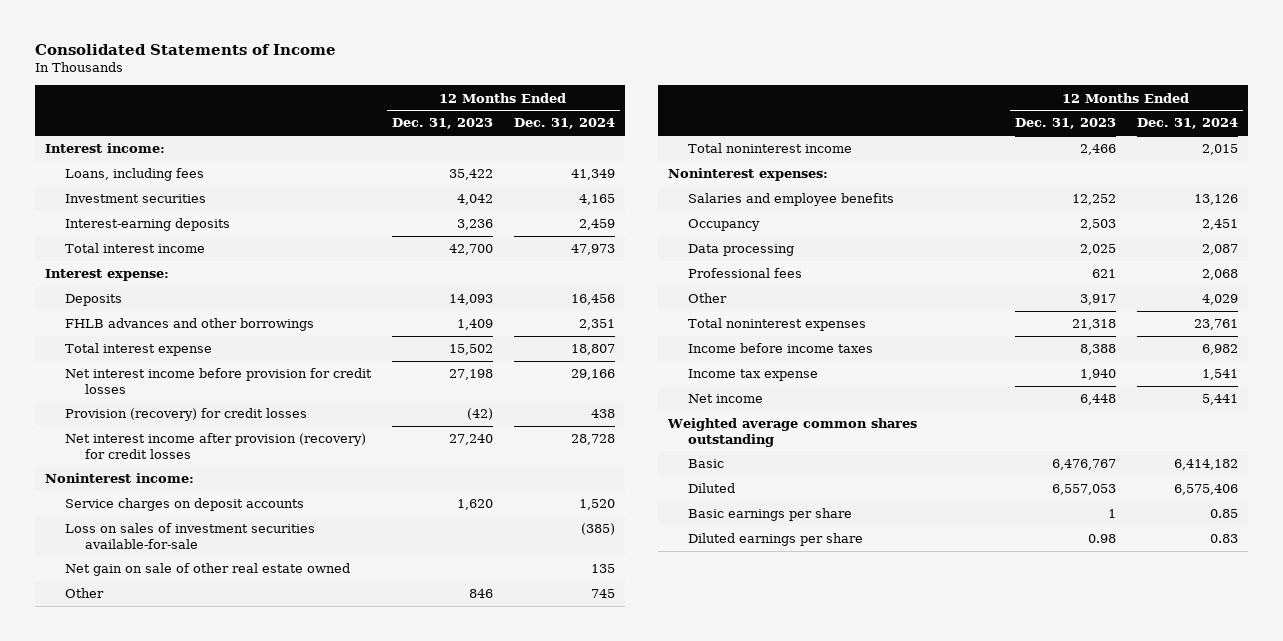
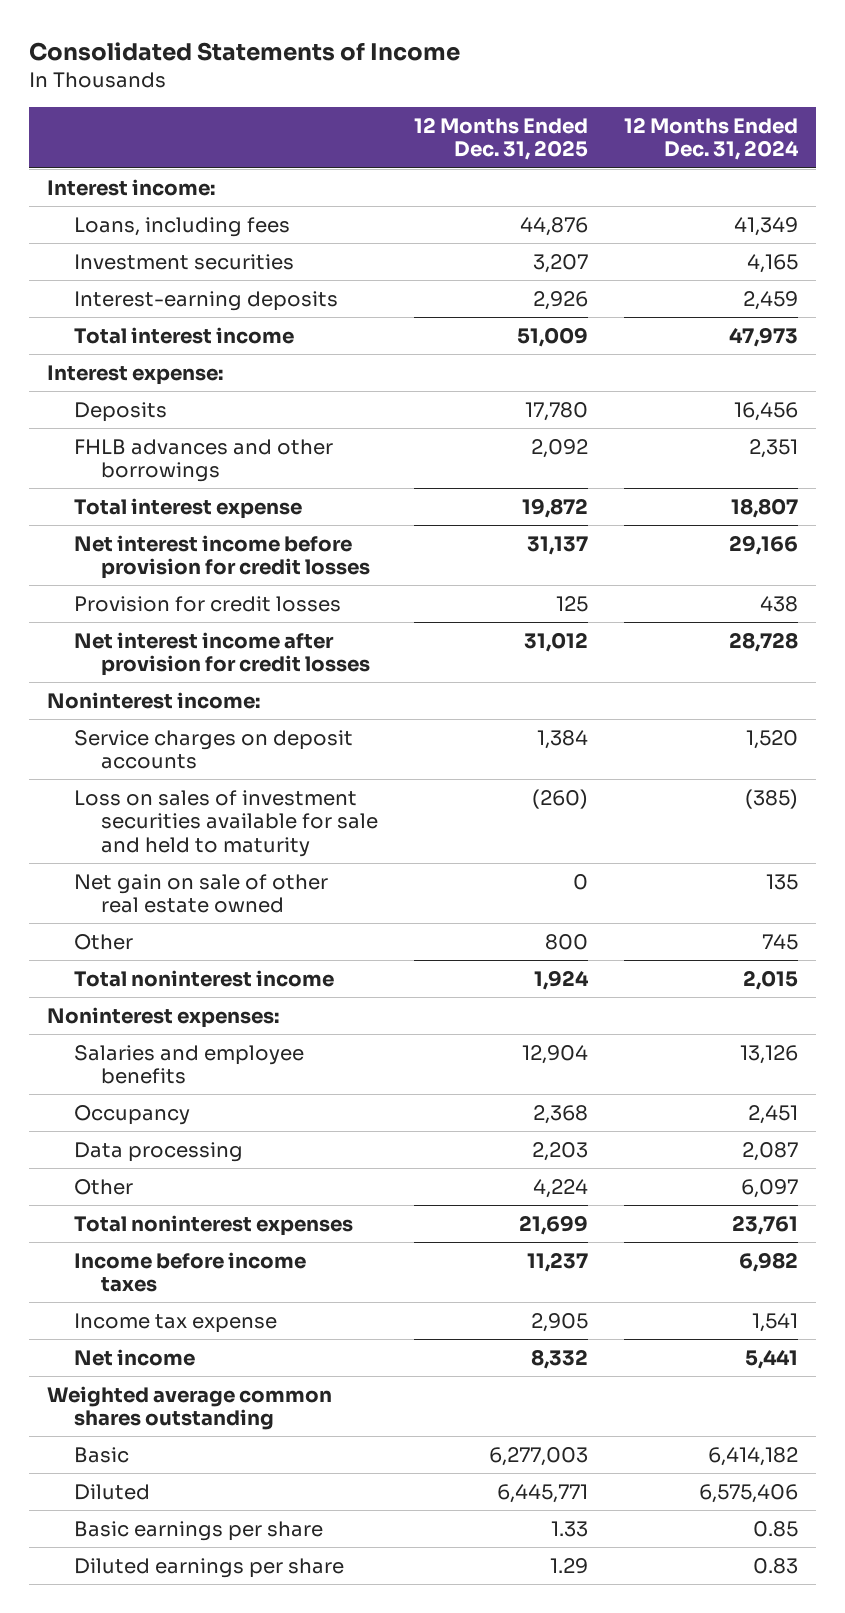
[391,118,493,130] Dec. 31, 2023 -> none
none -> [414,116,589,161] 12 Months Ended Dec. 31, 2025
[65,408,308,422] Provision (recovery) for credit losses -> [73,595,341,612] Provision for credit losses
[65,433,367,459] Net interest income after provision (recovery) for credit losses -> [73,631,371,677] Net interest income after provision for credit losses
[65,523,316,549] Loss on sales of investment securities available-for-sale -> [73,789,379,857] Loss on sales of investment securities available for sale and held to maturity
[687,268,802,279] Professional fees -> none
[1201,294,1238,306] 4,029 -> [741,1178,799,1198] 6,097

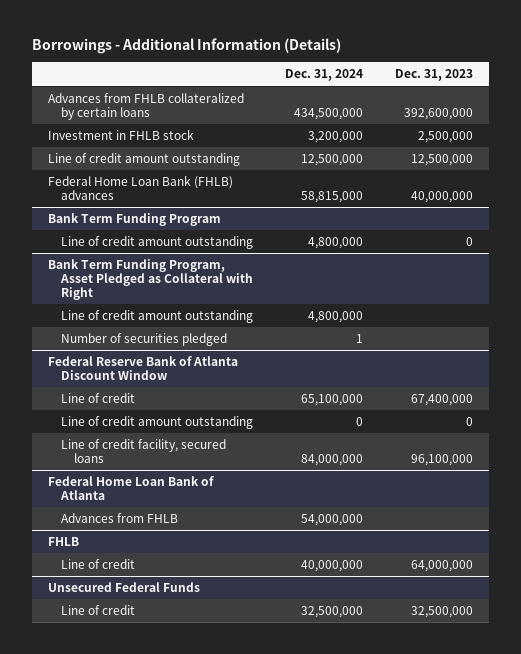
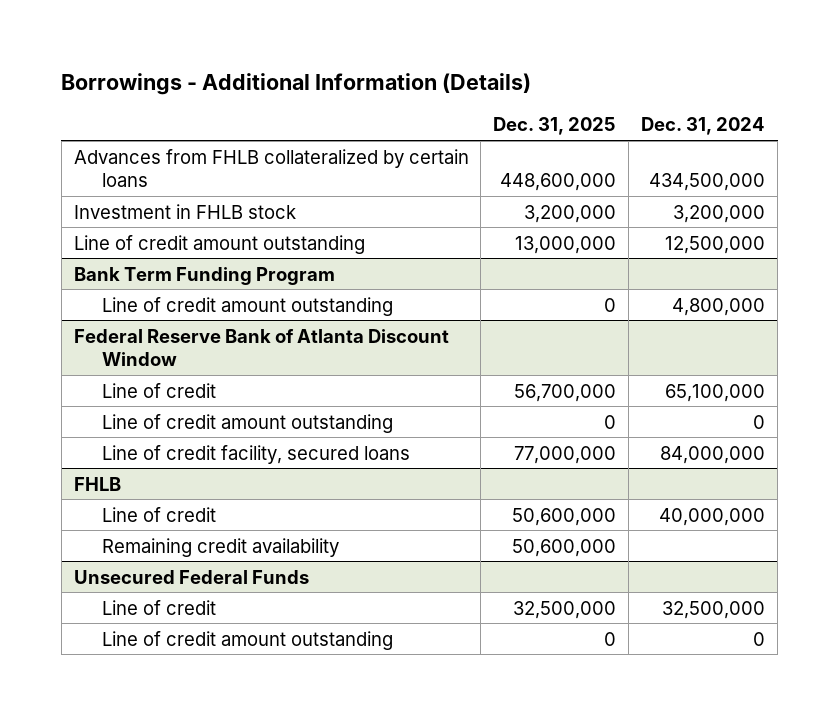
[395,69,474,82] Dec. 31, 2023 -> none
none -> [493,117,617,136] Dec. 31, 2025
[47,175,233,200] Federal Home Loan Bank (FHLB) advances -> none
[47,259,253,300] Bank Term Funding Program, Asset Pledged as Collateral with Right -> none
[60,310,253,324] Line of credit amount outstanding -> none
[60,333,227,347] Number of securities pledged -> none
[47,476,214,500] Federal Home Loan Bank of Atlanta -> none
[60,513,178,524] Advances from FHLB -> none
none -> [102,537,340,557] Remaining credit availability
none -> [102,630,394,650] Line of credit amount outstanding

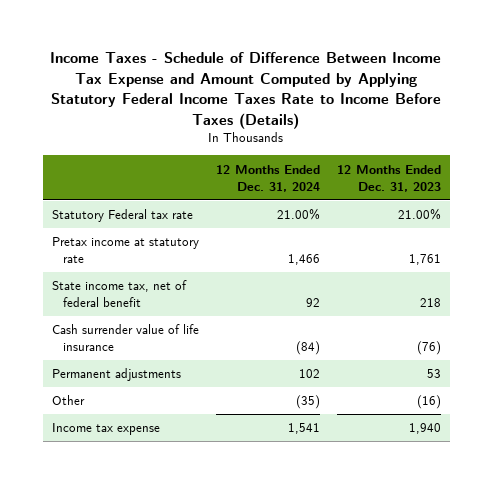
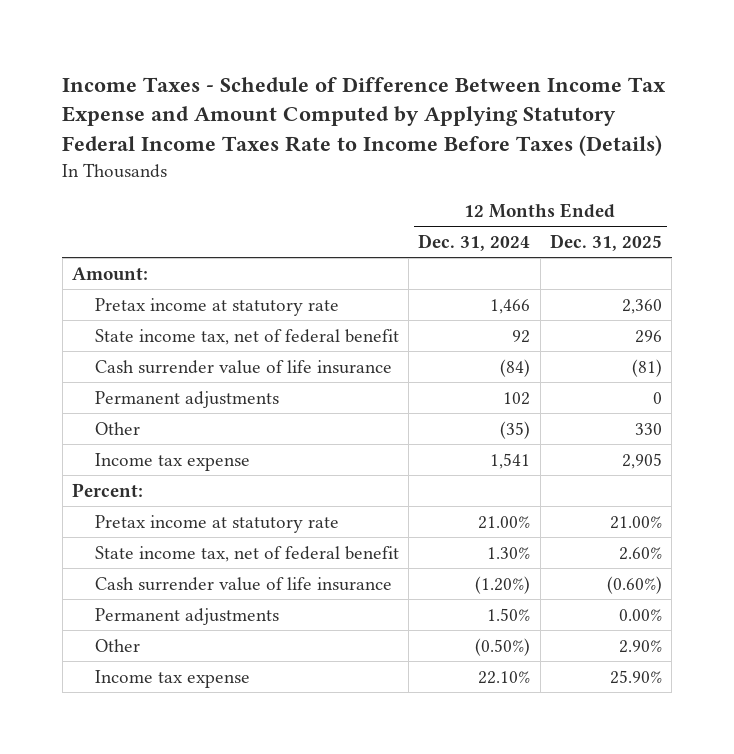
[337,164,442,192] 12 Months Ended Dec. 31, 2023 -> none
none -> [549,234,662,252] Dec. 31, 2025
[51,209,193,223] Statutory Federal tax rate -> none
none -> [71,266,148,281] Amount:
none -> [71,482,143,497] Percent:
none -> [94,514,339,533] Pretax income at statutory rate
none -> [94,545,399,562] State income tax, net of federal benefit
none -> [94,576,392,591] Cash surrender value of life insurance
none -> [94,607,279,625] Permanent adjustments
none -> [94,638,140,652] Other
none -> [94,669,250,688] Income tax expense

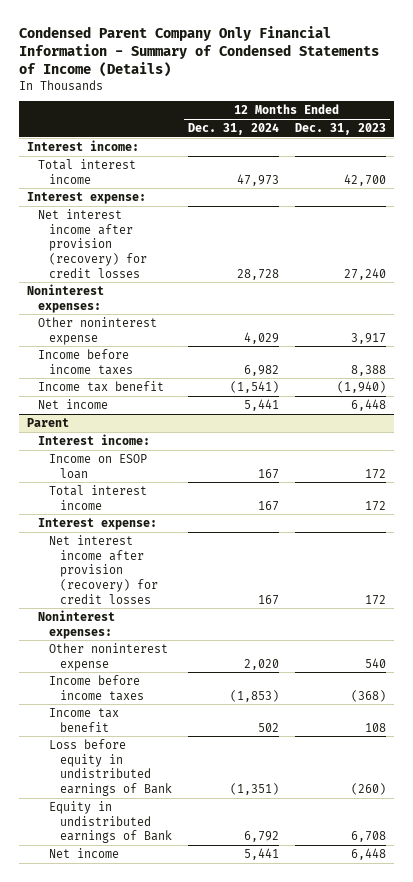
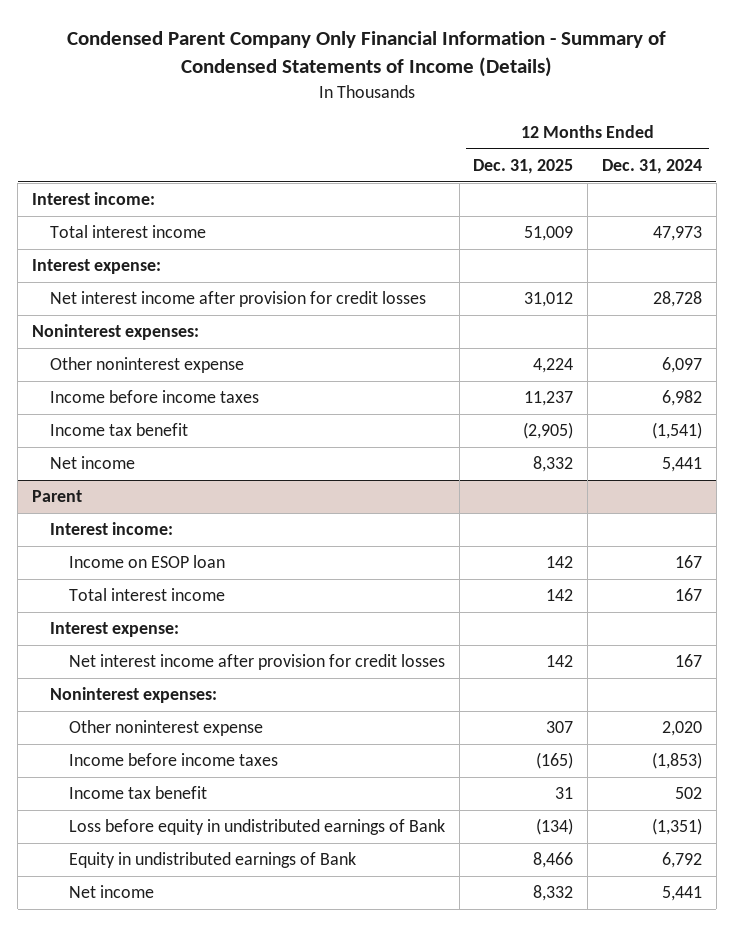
[294,122,386,135] Dec. 31, 2023 -> none
none -> [473,158,574,174] Dec. 31, 2025
[38,208,148,278] Net interest income after provision (recovery) for credit losses -> [50,291,427,308] Net interest income after provision for credit losses
[243,331,279,344] 4,029 -> [661,357,702,374] 6,097
[49,534,159,604] Net interest income after provision (recovery) for credit losses -> [68,654,445,671] Net interest income after provision for credit losses

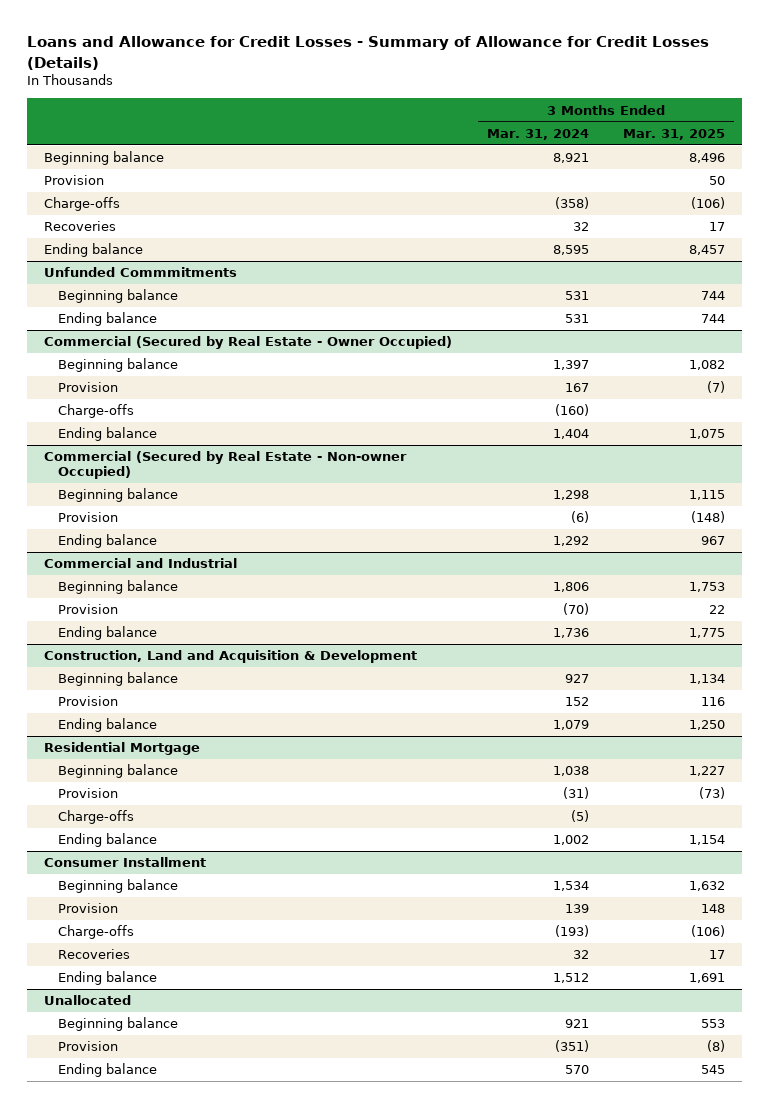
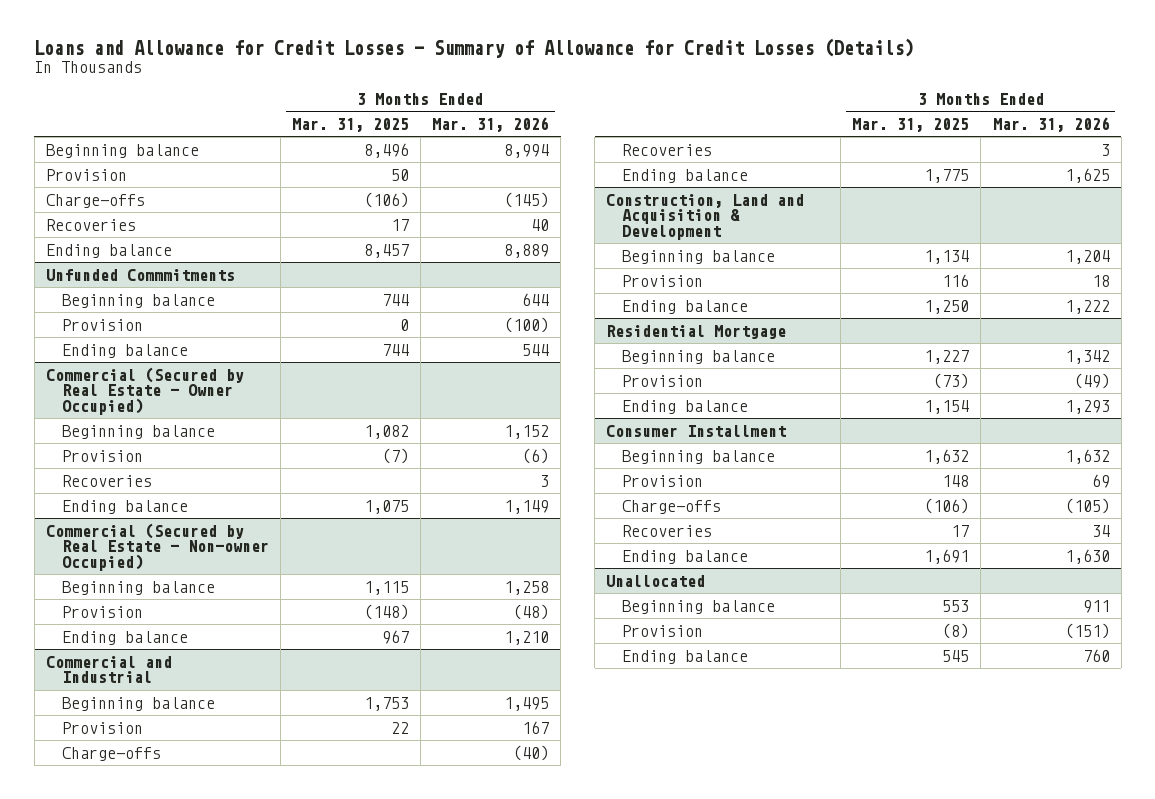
[486,128,589,140] Mar. 31, 2024 -> none
none -> [432,117,550,133] Mar. 31, 2026
none -> [61,318,143,331] Provision
[57,404,134,419] Charge-offs -> none
none -> [61,474,152,487] Recoveries
none -> [61,746,161,761] Charge-offs
none -> [622,143,713,156] Recoveries
[57,810,134,825] Charge-offs -> none

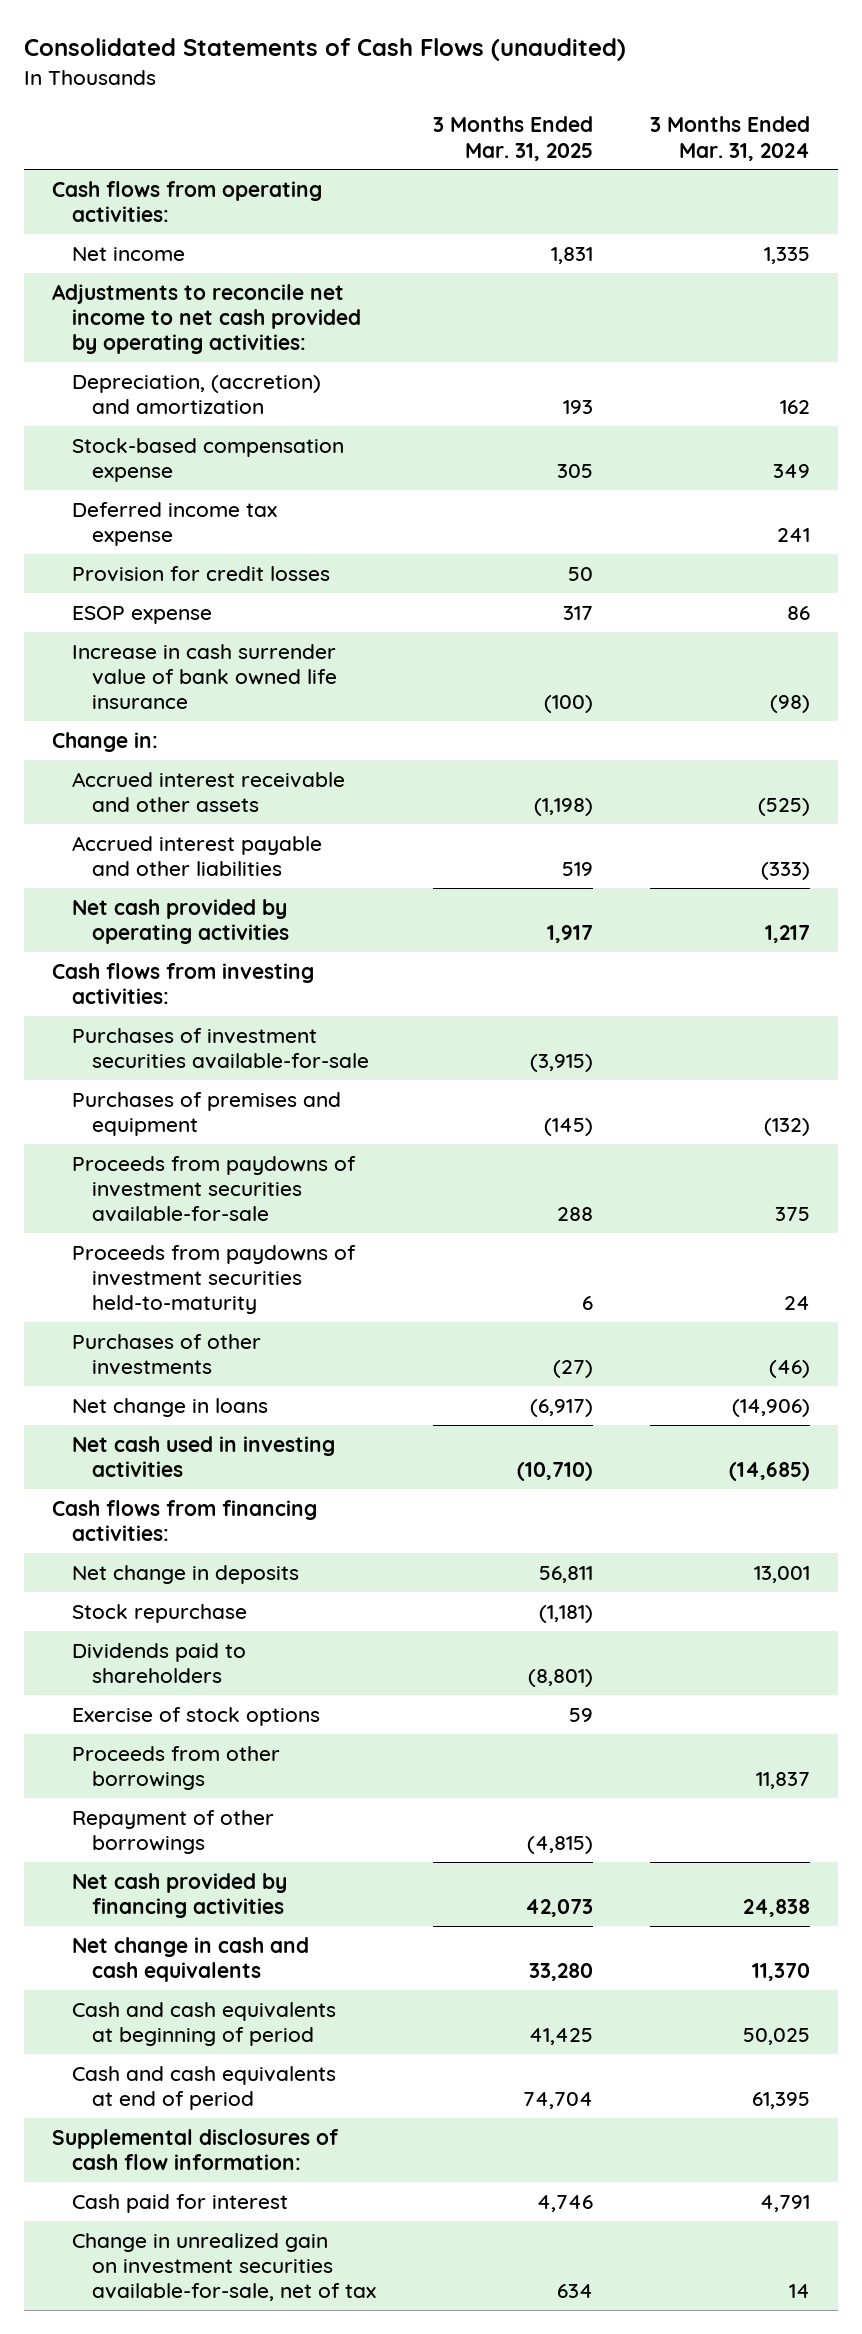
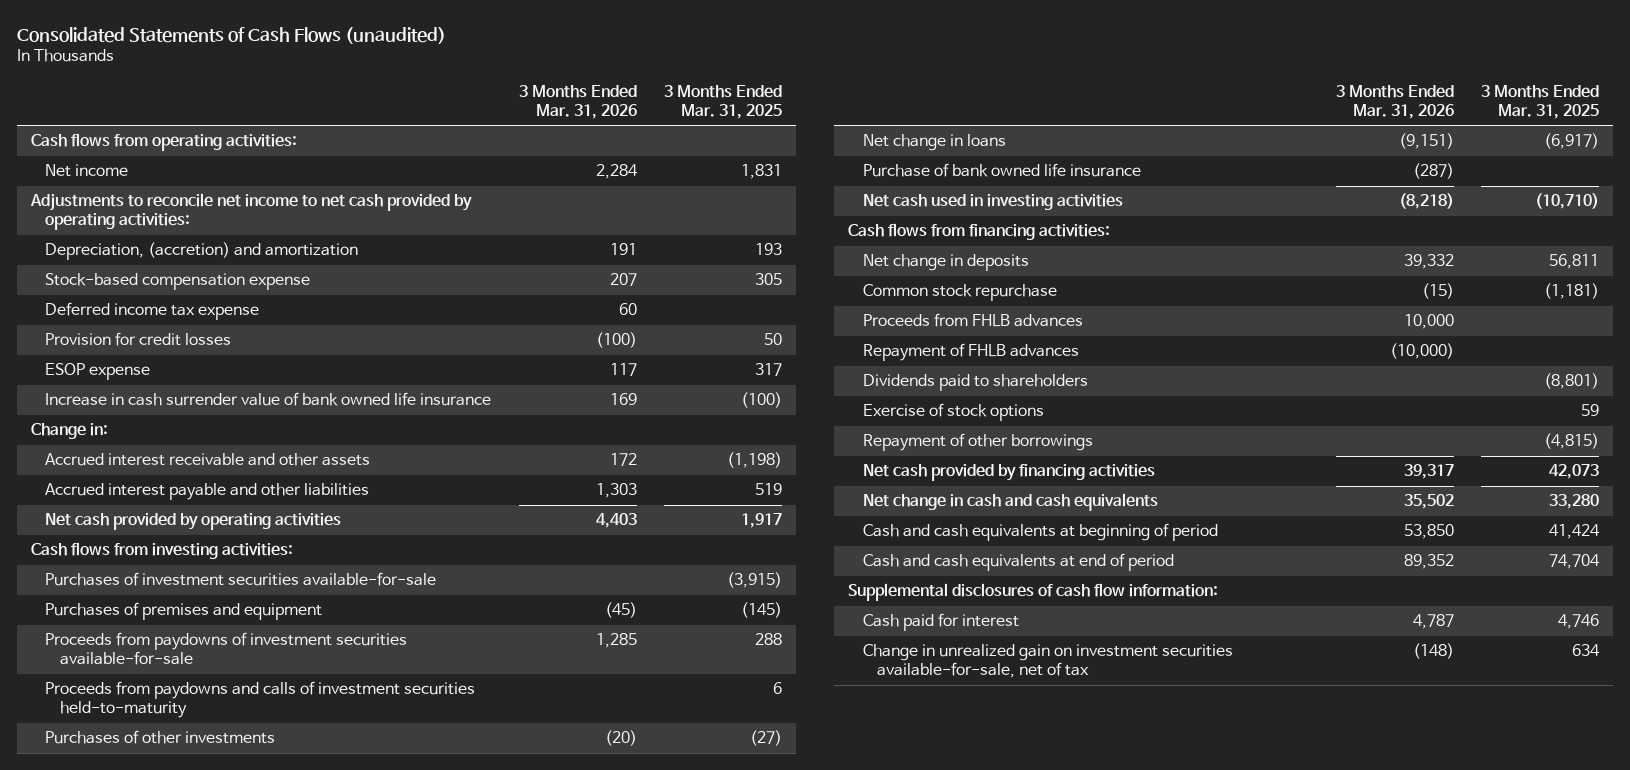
[649,116,810,161] 3 Months Ended Mar. 31, 2024 -> none
none -> [518,84,637,119] 3 Months Ended Mar. 31, 2026
[71,1244,356,1315] Proceeds from paydowns of investment securities held-to-maturity -> [45,681,476,719] Proceeds from paydowns and calls of investment securities held-to-maturity
none -> [862,163,1141,178] Purchase of bank owned life insurance
[71,1603,247,1623] Stock repurchase -> [862,284,1057,302] Common stock repurchase
none -> [862,313,1083,328] Proceeds from FHLB advances
none -> [862,343,1079,362] Repayment of FHLB advances
[71,1745,280,1791] Proceeds from other borrowings -> none
[528,2028,593,2046] 41,425 -> [1549,524,1601,540] 41,424

